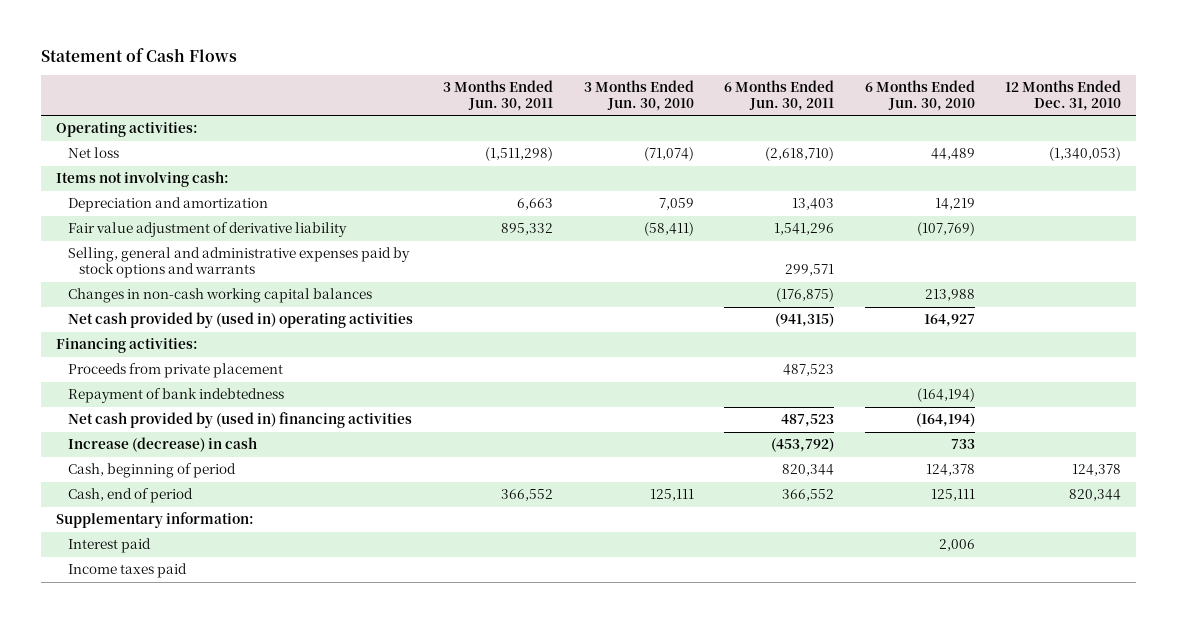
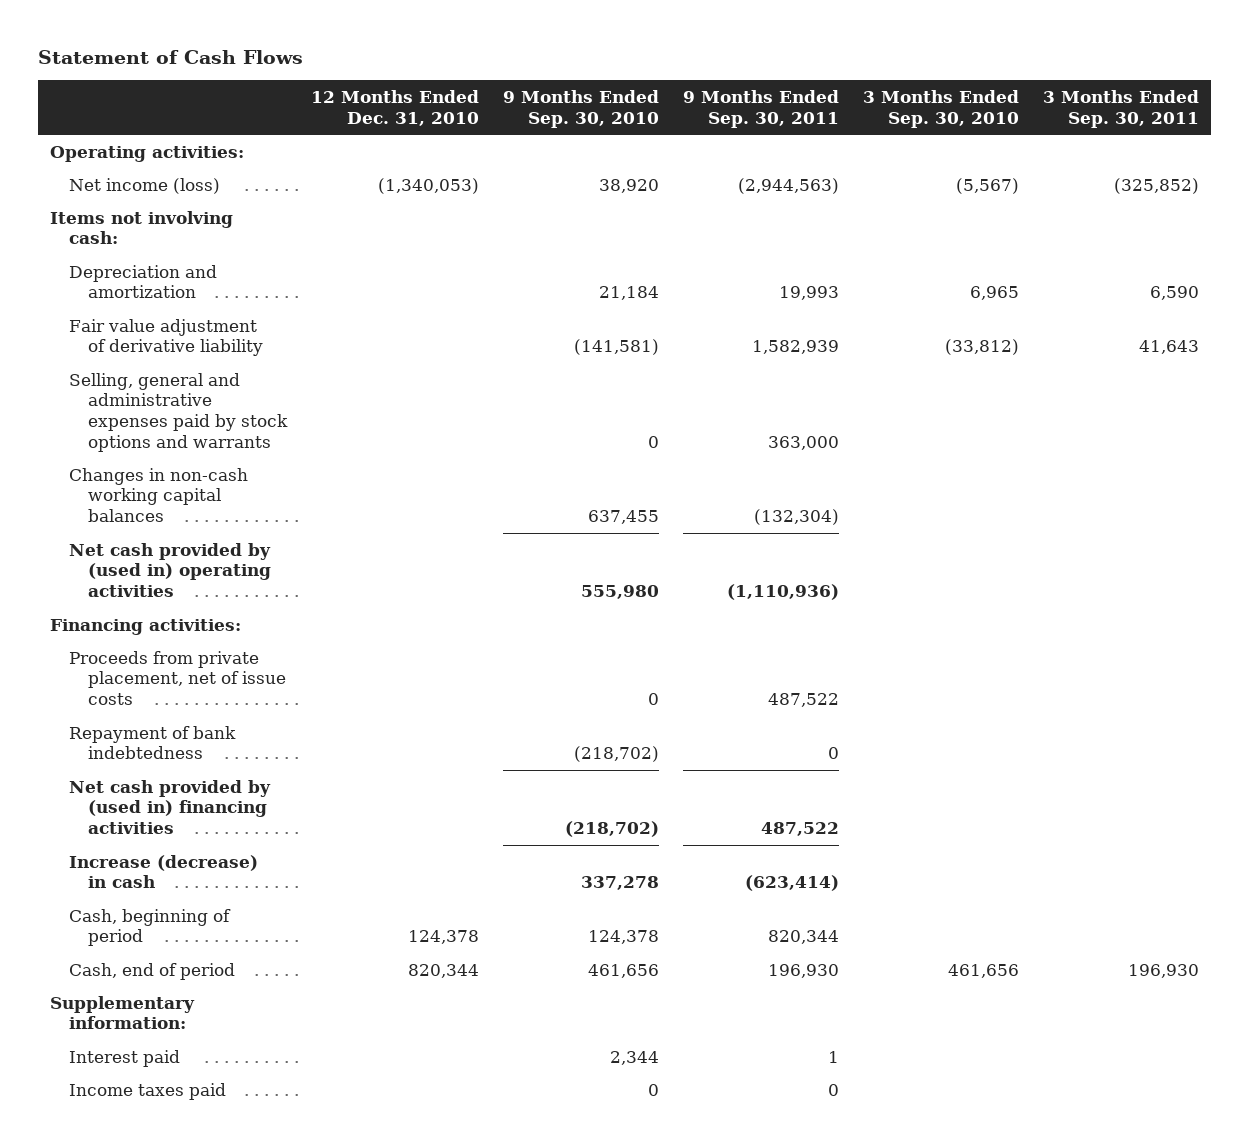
[443,80,554,111] 3 Months Ended Jun. 30, 2011 -> none
[583,80,694,111] 3 Months Ended Jun. 30, 2010 -> none
[724,80,835,111] 6 Months Ended Jun. 30, 2011 -> none
[864,80,975,111] 6 Months Ended Jun. 30, 2010 -> none
none -> [502,90,659,128] 9 Months Ended Sep. 30, 2010
none -> [682,90,839,128] 9 Months Ended Sep. 30, 2011
none -> [862,90,1019,128] 3 Months Ended Sep. 30, 2010
none -> [1042,90,1199,128] 3 Months Ended Sep. 30, 2011
[67,147,119,159] Net loss -> [69,177,221,194] Net income (loss)
[67,363,283,379] Proceeds from private placement -> [69,650,287,706] Proceeds from private placement, net of issue costs

